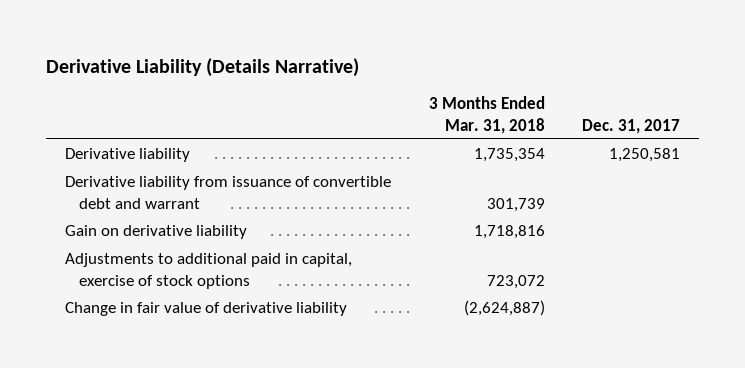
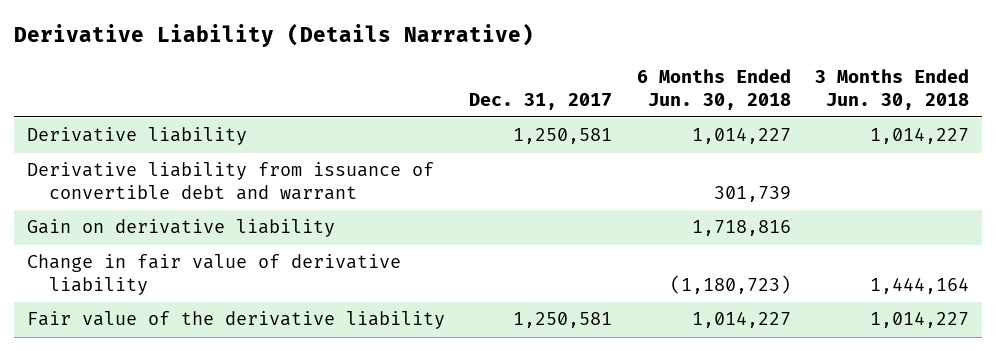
[428,96,545,134] 3 Months Ended Mar. 31, 2018 -> none
none -> [636,69,791,110] 6 Months Ended Jun. 30, 2018
none -> [815,69,970,110] 3 Months Ended Jun. 30, 2018
[64,253,352,289] Adjustments to additional paid in capital, exercise of stock options -> none
none -> [26,311,445,330] Fair value of the derivative liability

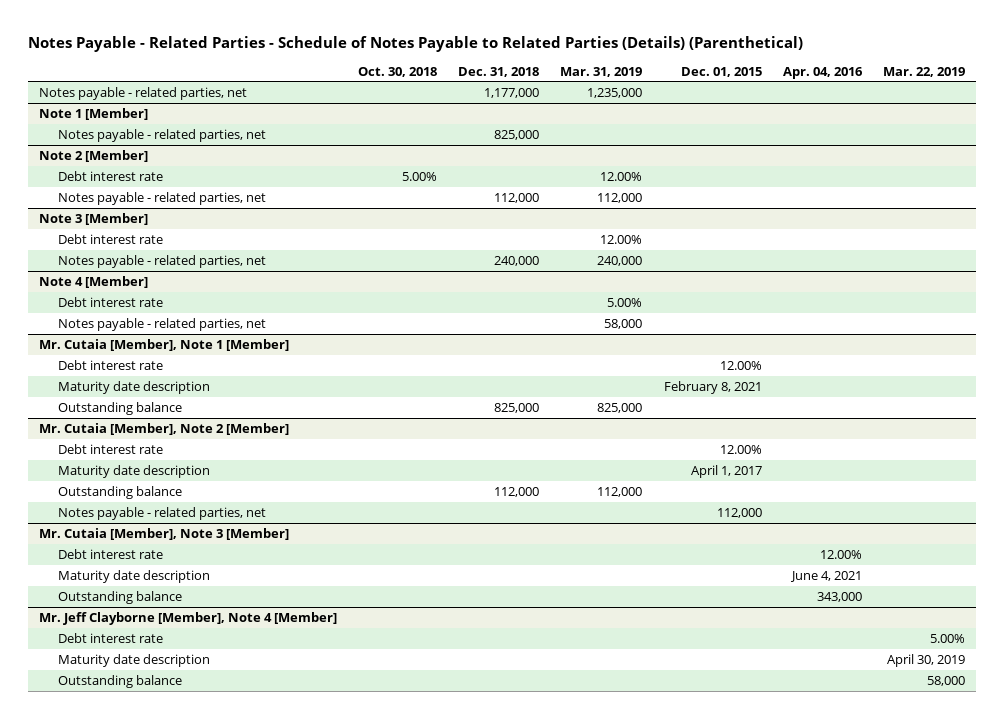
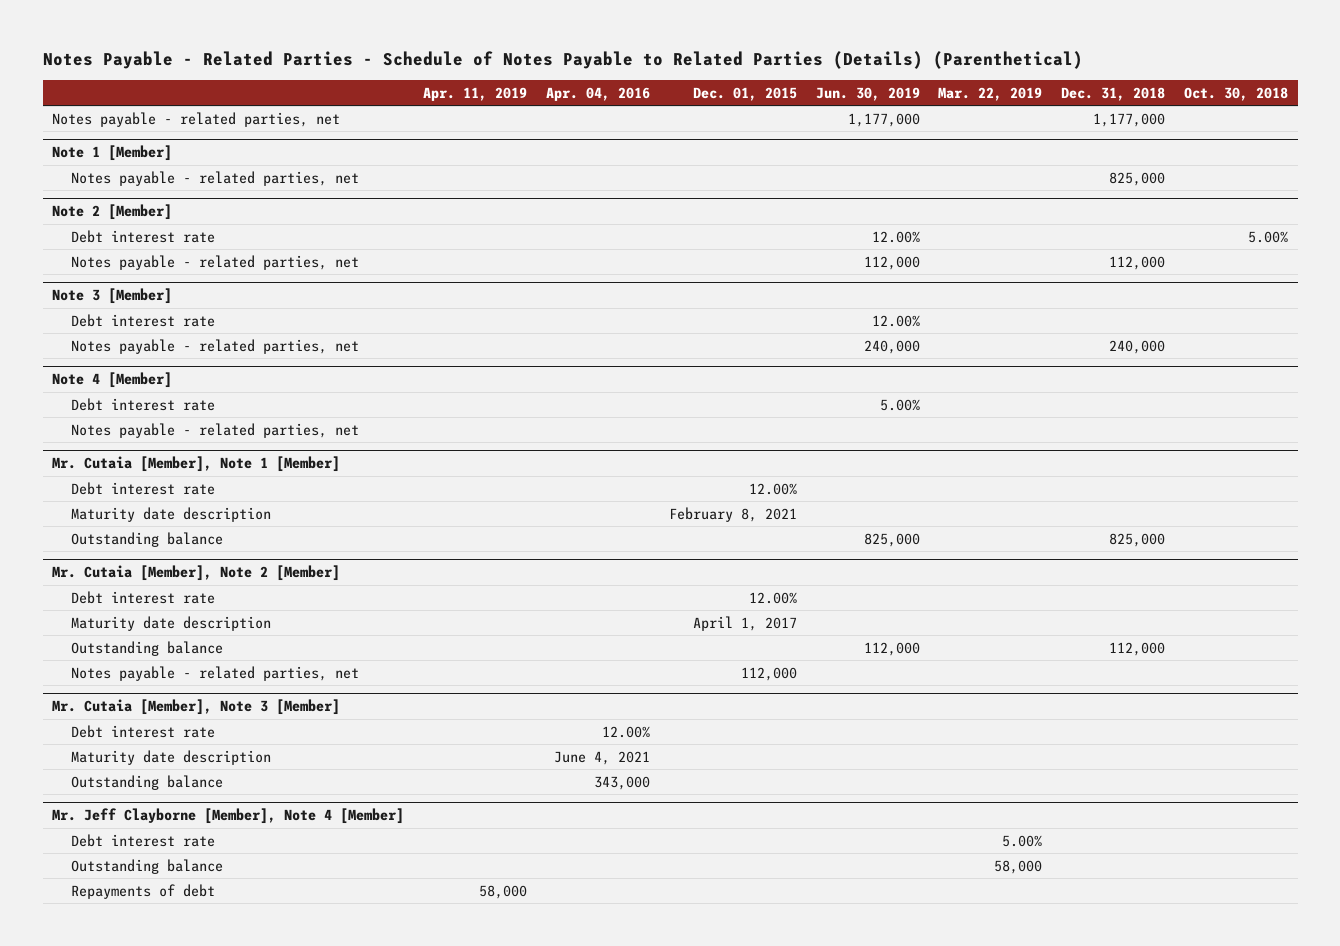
[560,66,643,77] Mar. 31, 2019 -> none
none -> [422,86,527,101] Apr. 11, 2019
none -> [815,86,920,101] Jun. 30, 2019
[58,653,211,667] Maturity date description -> none
none -> [70,883,215,899] Repayments of debt

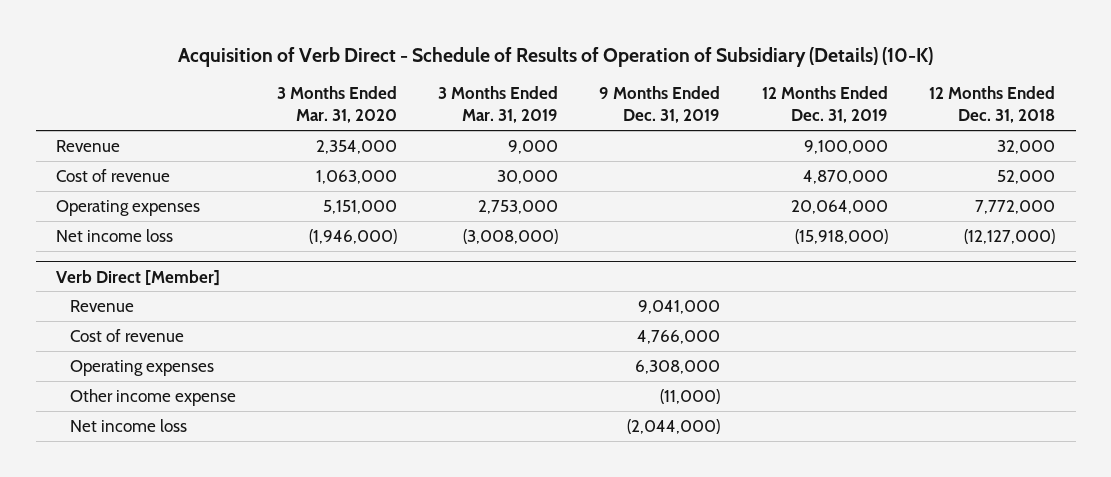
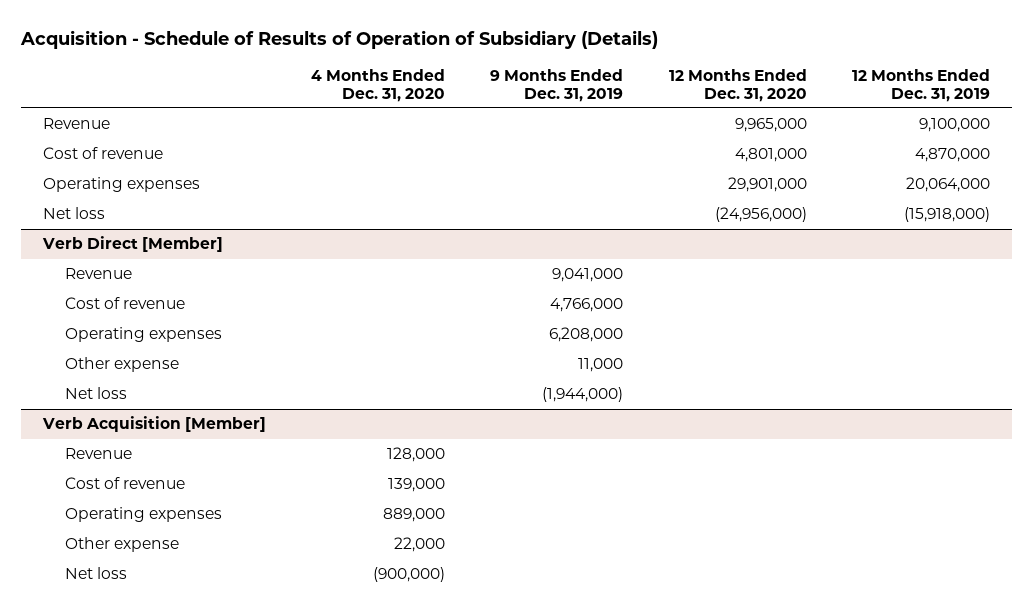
[177,46,933,67] Acquisition of Verb Direct - Schedule of Results of Operation of Subsidiary (Details) (10-K) -> [19,29,658,49] Acquisition - Schedule of Results of Operation of Subsidiary (Details)
[276,86,397,124] 3 Months Ended Mar. 31, 2020 -> none
[438,86,559,124] 3 Months Ended Mar. 31, 2019 -> none
[928,86,1055,124] 12 Months Ended Dec. 31, 2018 -> none
none -> [311,68,446,102] 4 Months Ended Dec. 31, 2020
none -> [668,68,807,102] 12 Months Ended Dec. 31, 2020
[56,228,174,242] Net income loss -> [43,207,106,220] Net loss
[635,359,721,374] 6,308,000 -> [549,327,624,343] 6,208,000
[69,388,236,406] Other income expense -> [65,357,180,373] Other expense
[660,388,721,404] (11,000) -> [578,358,624,373] 11,000
[69,418,187,432] Net income loss -> [65,387,128,400] Net loss
[627,418,721,434] (2,044,000) -> [542,387,624,403] (1,944,000)
none -> [42,416,267,433] Verb Acquisition [Member]
none -> [65,448,133,460] Revenue
none -> [65,477,186,490] Cost of revenue
none -> [65,507,223,523] Operating expenses
none -> [65,537,180,553] Other expense
none -> [65,567,128,580] Net loss

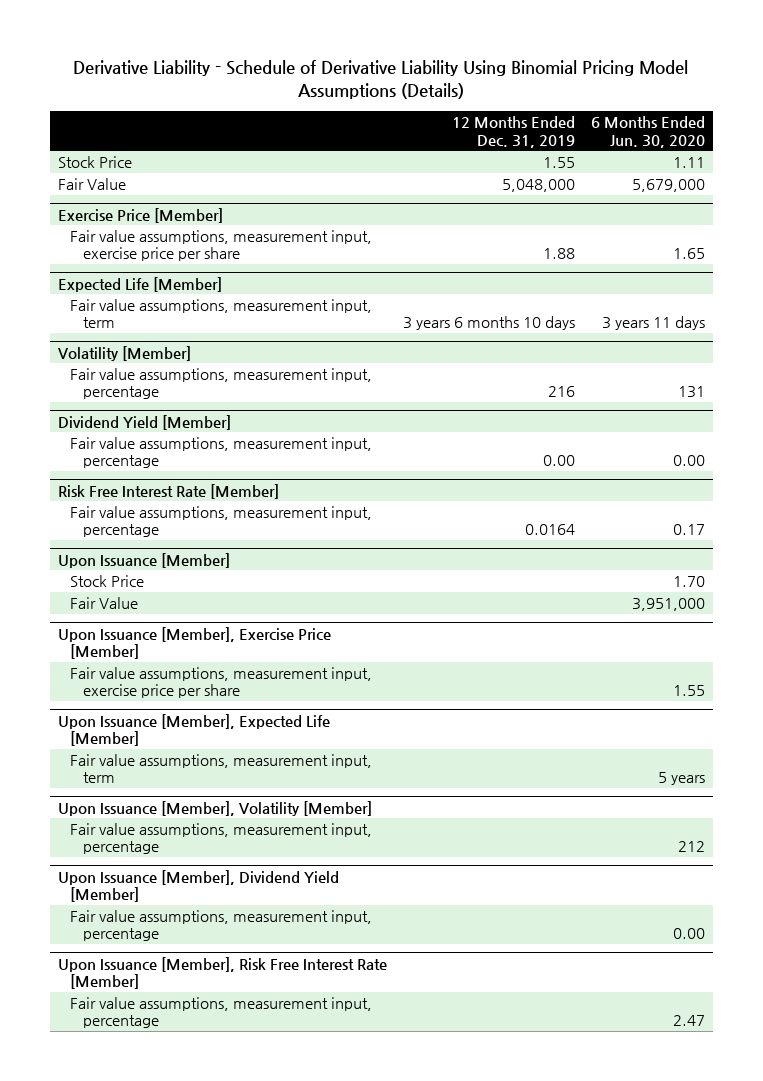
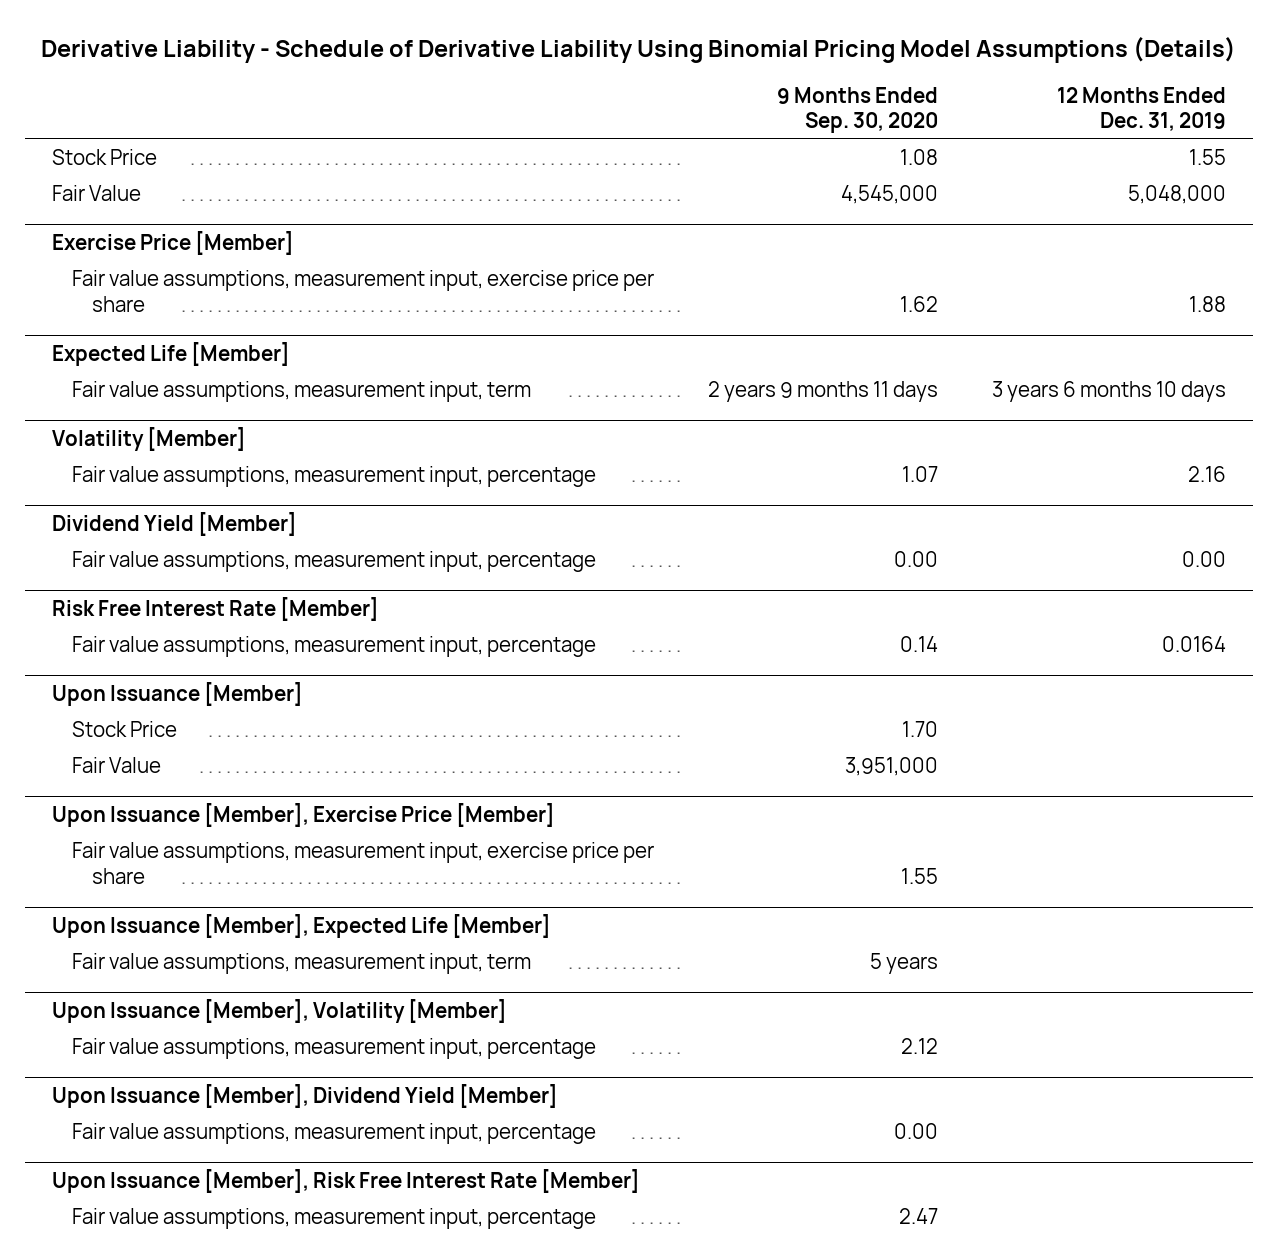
[590,116,705,148] 6 Months Ended Jun. 30, 2020 -> none
none -> [777,86,939,134] 9 Months Ended Sep. 30, 2020
[547,386,575,398] 216 -> [1188,466,1227,483] 2.16

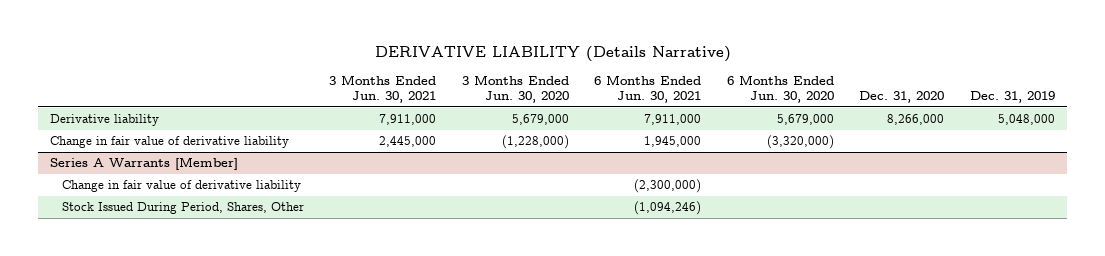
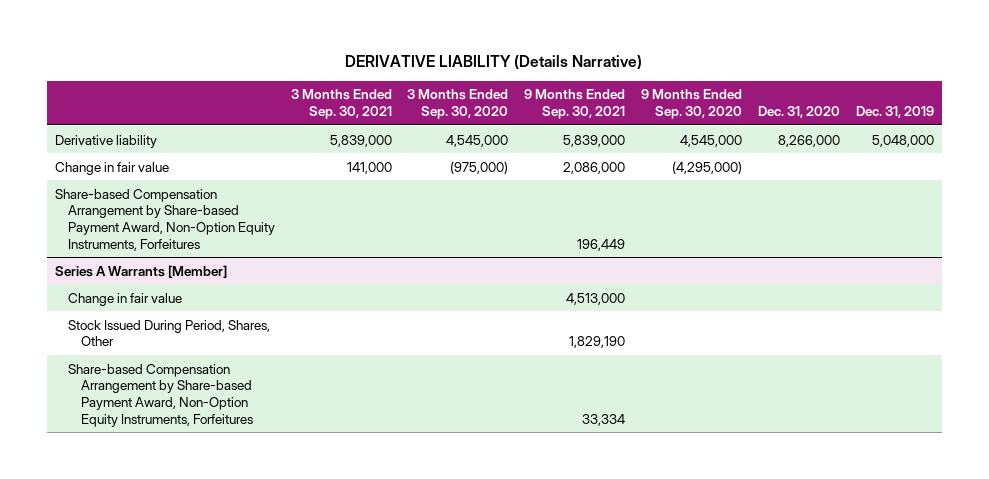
[329,75,437,104] 3 Months Ended Jun. 30, 2021 -> none
[461,75,569,104] 3 Months Ended Jun. 30, 2020 -> none
[594,75,702,104] 6 Months Ended Jun. 30, 2021 -> none
[726,75,834,104] 6 Months Ended Jun. 30, 2020 -> none
none -> [290,89,392,120] 3 Months Ended Sep. 30, 2021
none -> [407,89,509,120] 3 Months Ended Sep. 30, 2020
none -> [524,89,626,120] 9 Months Ended Sep. 30, 2021
none -> [641,89,743,120] 9 Months Ended Sep. 30, 2020
[50,136,290,149] Change in fair value of derivative liability -> [54,161,169,175] Change in fair value
none -> [54,188,275,251] Share-based Compensation Arrangement by Share-based Payment Award, Non-Option Equity Instruments, Forfeitures
[61,180,301,193] Change in fair value of derivative liability -> [67,292,182,306] Change in fair value
none -> [67,363,253,427] Share-based Compensation Arrangement by Share-based Payment Award, Non-Option Equity Instruments, Forfeitures

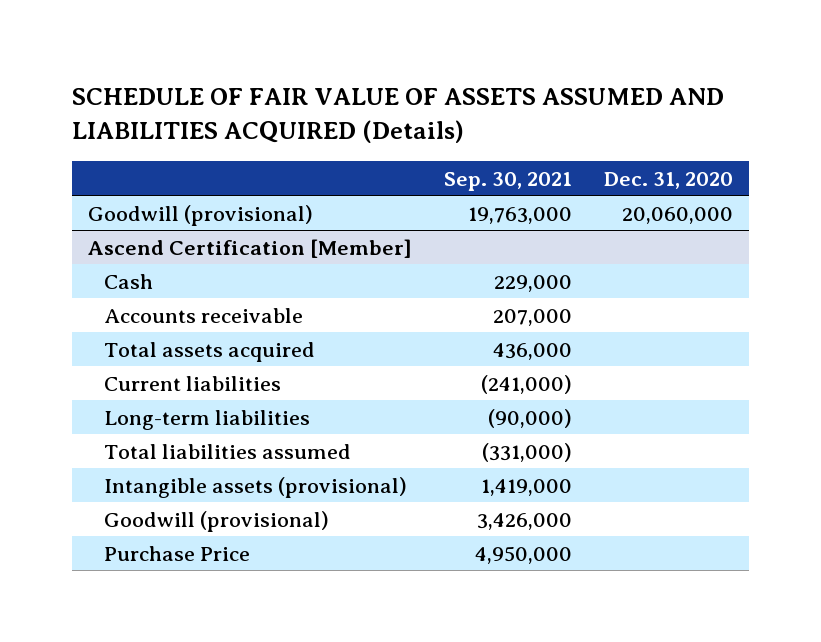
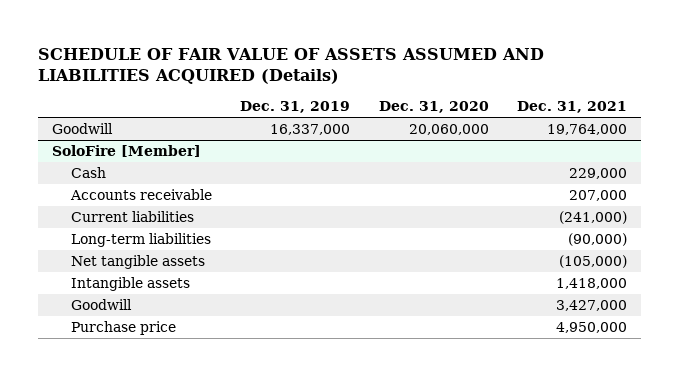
[443,171,572,191] Sep. 30, 2021 -> none
none -> [240,101,351,114] Dec. 31, 2019
none -> [516,101,627,114] Dec. 31, 2021
[87,238,412,258] Ascend Certification [Member] -> none
[104,273,154,289] Cash -> none
[104,307,304,323] Accounts receivable -> none
[104,341,316,362] Total assets acquired -> none
[104,375,282,391] Current liabilities -> none
[104,409,311,430] Long-term liabilities -> none
[104,443,352,459] Total liabilities assumed -> none
[104,476,408,498] Intangible assets (provisional) -> none
[104,510,330,532] Goodwill (provisional) -> none
[104,545,251,561] Purchase Price -> none
[87,204,313,226] Goodwill (provisional) -> [52,123,114,135] Goodwill
none -> [52,145,202,158] SoloFire [Member]
none -> [71,167,107,179] Cash
none -> [70,189,213,201] Accounts receivable
none -> [71,211,195,223] Current liabilities
none -> [71,233,212,248] Long-term liabilities
none -> [71,255,206,270] Net tangible assets
none -> [71,277,191,292] Intangible assets
none -> [71,299,133,311] Goodwill
none -> [71,321,177,336] Purchase price

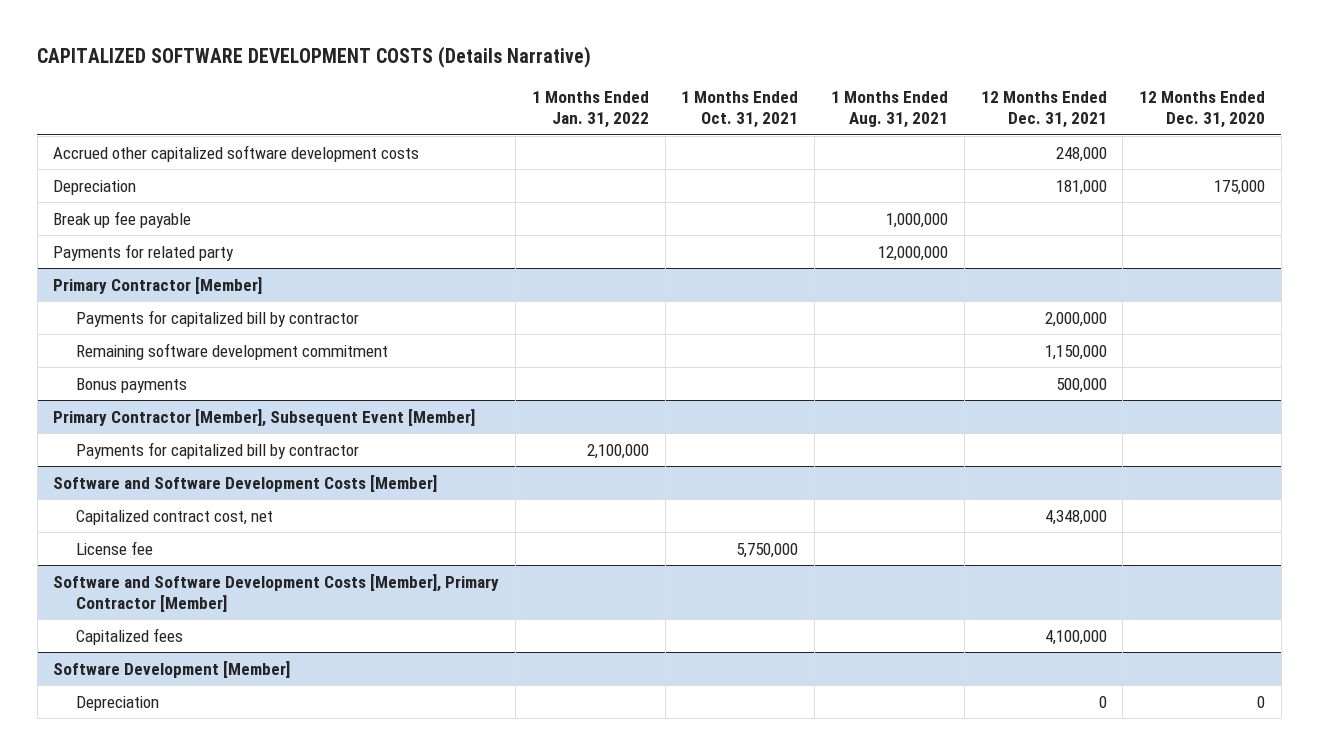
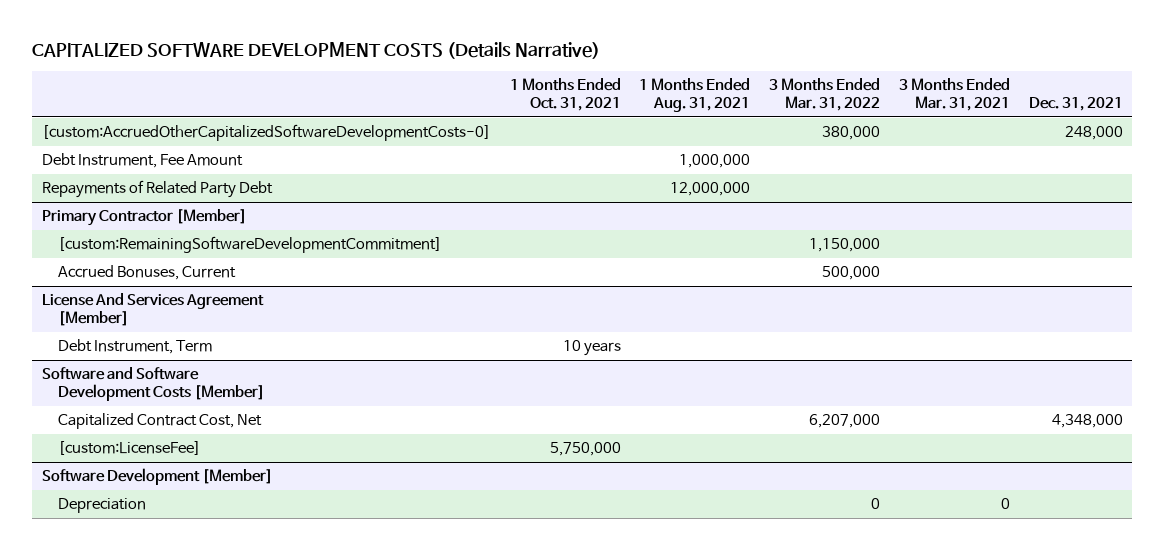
[531,91,649,129] 1 Months Ended Jan. 31, 2022 -> none
[980,91,1107,129] 12 Months Ended Dec. 31, 2021 -> none
[1139,91,1266,129] 12 Months Ended Dec. 31, 2020 -> none
none -> [769,78,881,112] 3 Months Ended Mar. 31, 2022
none -> [899,78,1011,112] 3 Months Ended Mar. 31, 2021
none -> [1028,97,1123,112] Dec. 31, 2021
[53,179,137,195] Depreciation -> none
[53,210,192,228] Break up fee payable -> none
[53,144,420,162] Accrued other capitalized software development costs -> [41,124,491,142] [custom:AccruedOtherCapitalizedSoftwareDevelopmentCosts-0]
none -> [41,153,243,169] Debt Instrument, Fee Amount
[53,243,235,261] Payments for related party -> [41,180,273,199] Repayments of Related Party Debt
[75,309,359,327] Payments for capitalized bill by contractor -> none
[75,377,187,393] Bonus payments -> none
[53,408,476,427] Primary Contractor [Member], Subsequent Event [Member] -> none
[75,441,359,459] Payments for capitalized bill by contractor -> none
[75,342,388,360] Remaining software development commitment -> [58,236,443,254] [custom:RemainingSoftwareDevelopmentCommitment]
none -> [58,265,237,281] Accrued Bonuses, Current
none -> [41,293,264,327] License And Services Agreement [Member]
none -> [58,339,213,355] Debt Instrument, Term
[53,573,500,612] Software and Software Development Costs [Member], Primary Contractor [Member] -> none
[75,627,183,645] Capitalized fees -> none
[75,509,273,525] Capitalized contract cost, net -> [58,413,263,430] Capitalized Contract Cost, Net
[75,540,153,555] License fee -> [58,441,202,456] [custom:LicenseFee]

